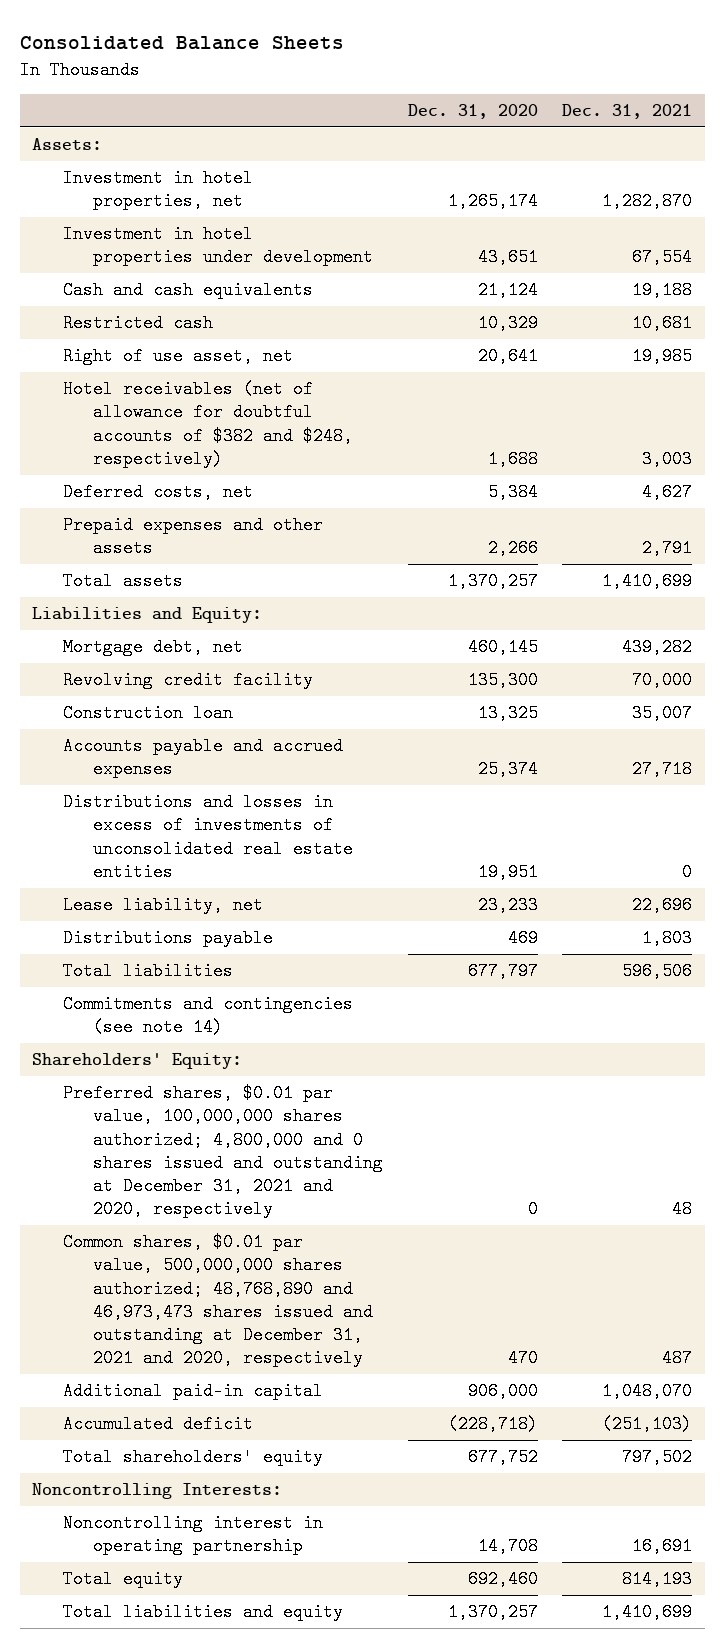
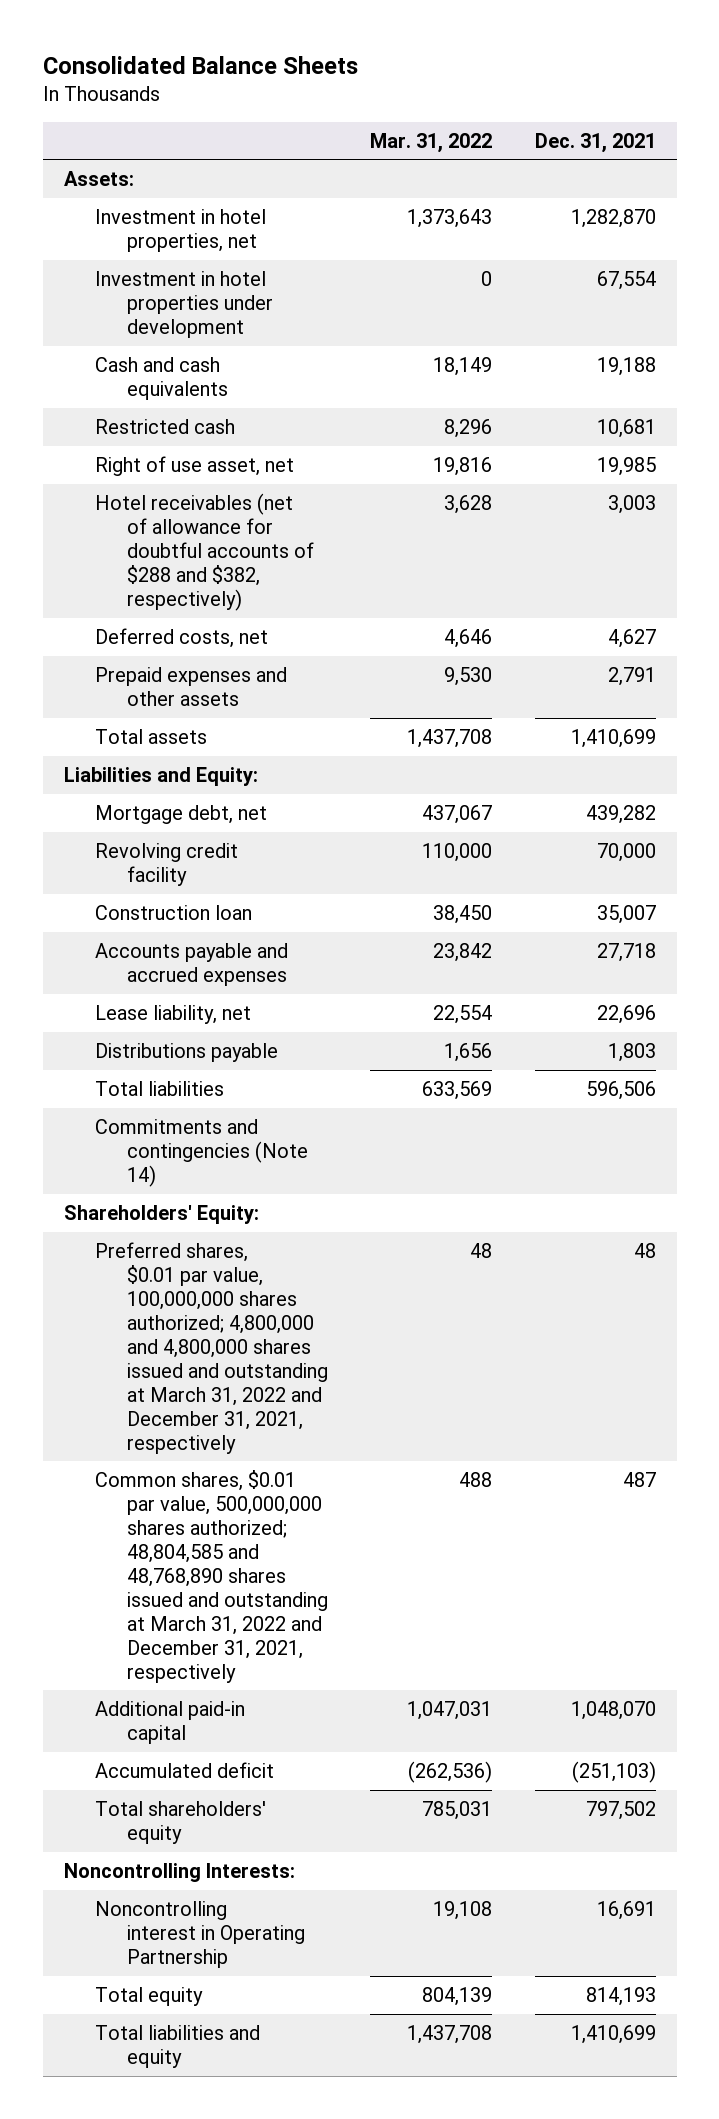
[407,104,538,120] Dec. 31, 2020 -> none
none -> [370,132,493,153] Mar. 31, 2022
[62,380,353,468] Hotel receivables (net of allowance for doubtful accounts of $382 and $248, respectively) -> [95,493,314,611] Hotel receivables (net of allowance for doubtful accounts of $288 and $382, respectively)
[62,793,353,881] Distributions and losses in excess of investments of unconsolidated real estate entities -> none
[62,995,353,1037] Commitments and contingencies (see note 14) -> [95,1119,308,1187] Commitments and contingencies (Note 14)
[62,1084,383,1219] Preferred shares, $0.01 par value, 100,000,000 shares authorized; 4,800,000 and 0 shares issued and outstanding at December 31, 2021 and 2020, respectively -> [95,1242,328,1454] Preferred shares, $0.01 par value, 100,000,000 shares authorized; 4,800,000 and 4,800,000 shares issued and outstanding at March 31, 2022 and December 31, 2021, respectively
[62,1233,373,1368] Common shares, $0.01 par value, 500,000,000 shares authorized; 48,768,890 and 46,973,473 shares issued and outstanding at December 31, 2021 and 2020, respectively -> [95,1470,328,1683] Common shares, $0.01 par value, 500,000,000 shares authorized; 48,804,585 and 48,768,890 shares issued and outstanding at March 31, 2022 and December 31, 2021, respectively
[62,1514,323,1556] Noncontrolling interest in operating partnership -> [95,1901,305,1968] Noncontrolling interest in Operating Partnership

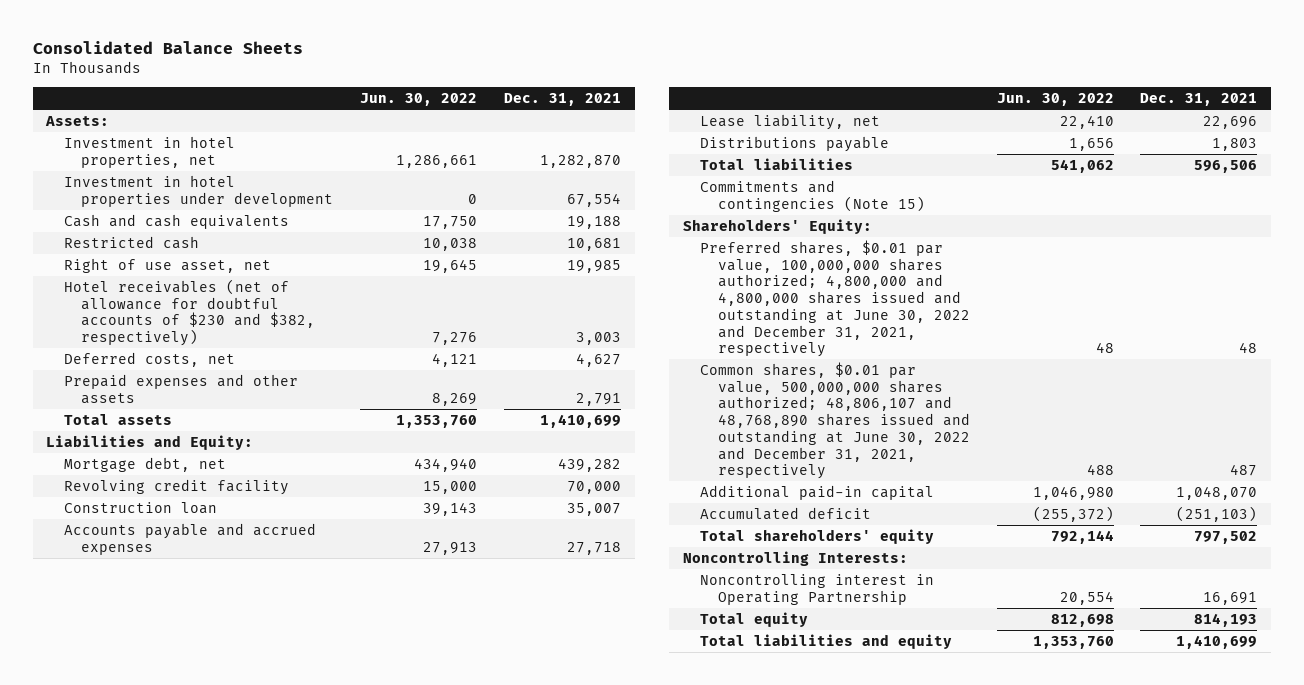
[370,132,493,153] Mar. 31, 2022 -> none
none -> [360,92,478,106] Jun. 30, 2022
[95,493,314,611] Hotel receivables (net of allowance for doubtful accounts of $288 and $382, respectively) -> [63,278,316,347] Hotel receivables (net of allowance for doubtful accounts of $230 and $382, respectively)
[95,1119,308,1187] Commitments and contingencies (Note 14) -> [700,179,925,212] Commitments and contingencies (Note 15)
[95,1242,328,1454] Preferred shares, $0.01 par value, 100,000,000 shares authorized; 4,800,000 and 4,800,000 shares issued and outstanding at March 31, 2022 and December 31, 2021, respectively -> [700,239,970,358] Preferred shares, $0.01 par value, 100,000,000 shares authorized; 4,800,000 and 4,800,000 shares issued and outstanding at June 30, 2022 and December 31, 2021, respectively
[95,1470,328,1683] Common shares, $0.01 par value, 500,000,000 shares authorized; 48,804,585 and 48,768,890 shares issued and outstanding at March 31, 2022 and December 31, 2021, respectively -> [700,361,970,480] Common shares, $0.01 par value, 500,000,000 shares authorized; 48,806,107 and 48,768,890 shares issued and outstanding at June 30, 2022 and December 31, 2021, respectively

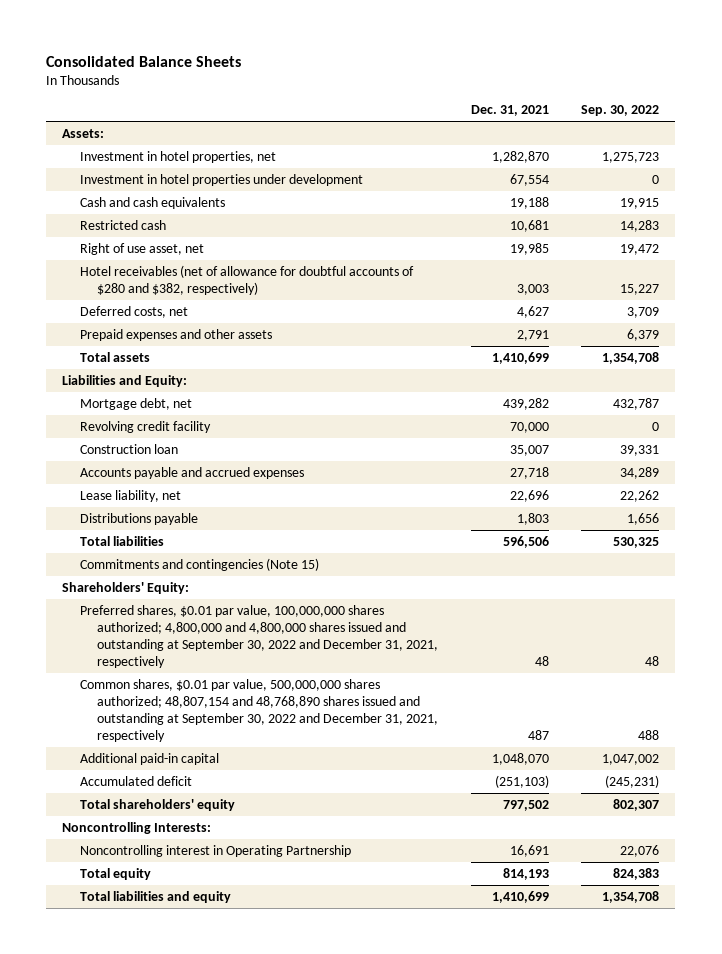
[360,92,478,106] Jun. 30, 2022 -> none
none -> [581,104,660,116] Sep. 30, 2022
[63,278,316,347] Hotel receivables (net of allowance for doubtful accounts of $230 and $382, respectively) -> [79,264,414,295] Hotel receivables (net of allowance for doubtful accounts of $280 and $382, respectively)
[700,239,970,358] Preferred shares, $0.01 par value, 100,000,000 shares authorized; 4,800,000 and 4,800,000 shares issued and outstanding at June 30, 2022 and December 31, 2021, respectively -> [79,604,439,668] Preferred shares, $0.01 par value, 100,000,000 shares authorized; 4,800,000 and 4,800,000 shares issued and outstanding at September 30, 2022 and December 31, 2021, respectively
[700,361,970,480] Common shares, $0.01 par value, 500,000,000 shares authorized; 48,806,107 and 48,768,890 shares issued and outstanding at June 30, 2022 and December 31, 2021, respectively -> [79,678,439,742] Common shares, $0.01 par value, 500,000,000 shares authorized; 48,807,154 and 48,768,890 shares issued and outstanding at September 30, 2022 and December 31, 2021, respectively

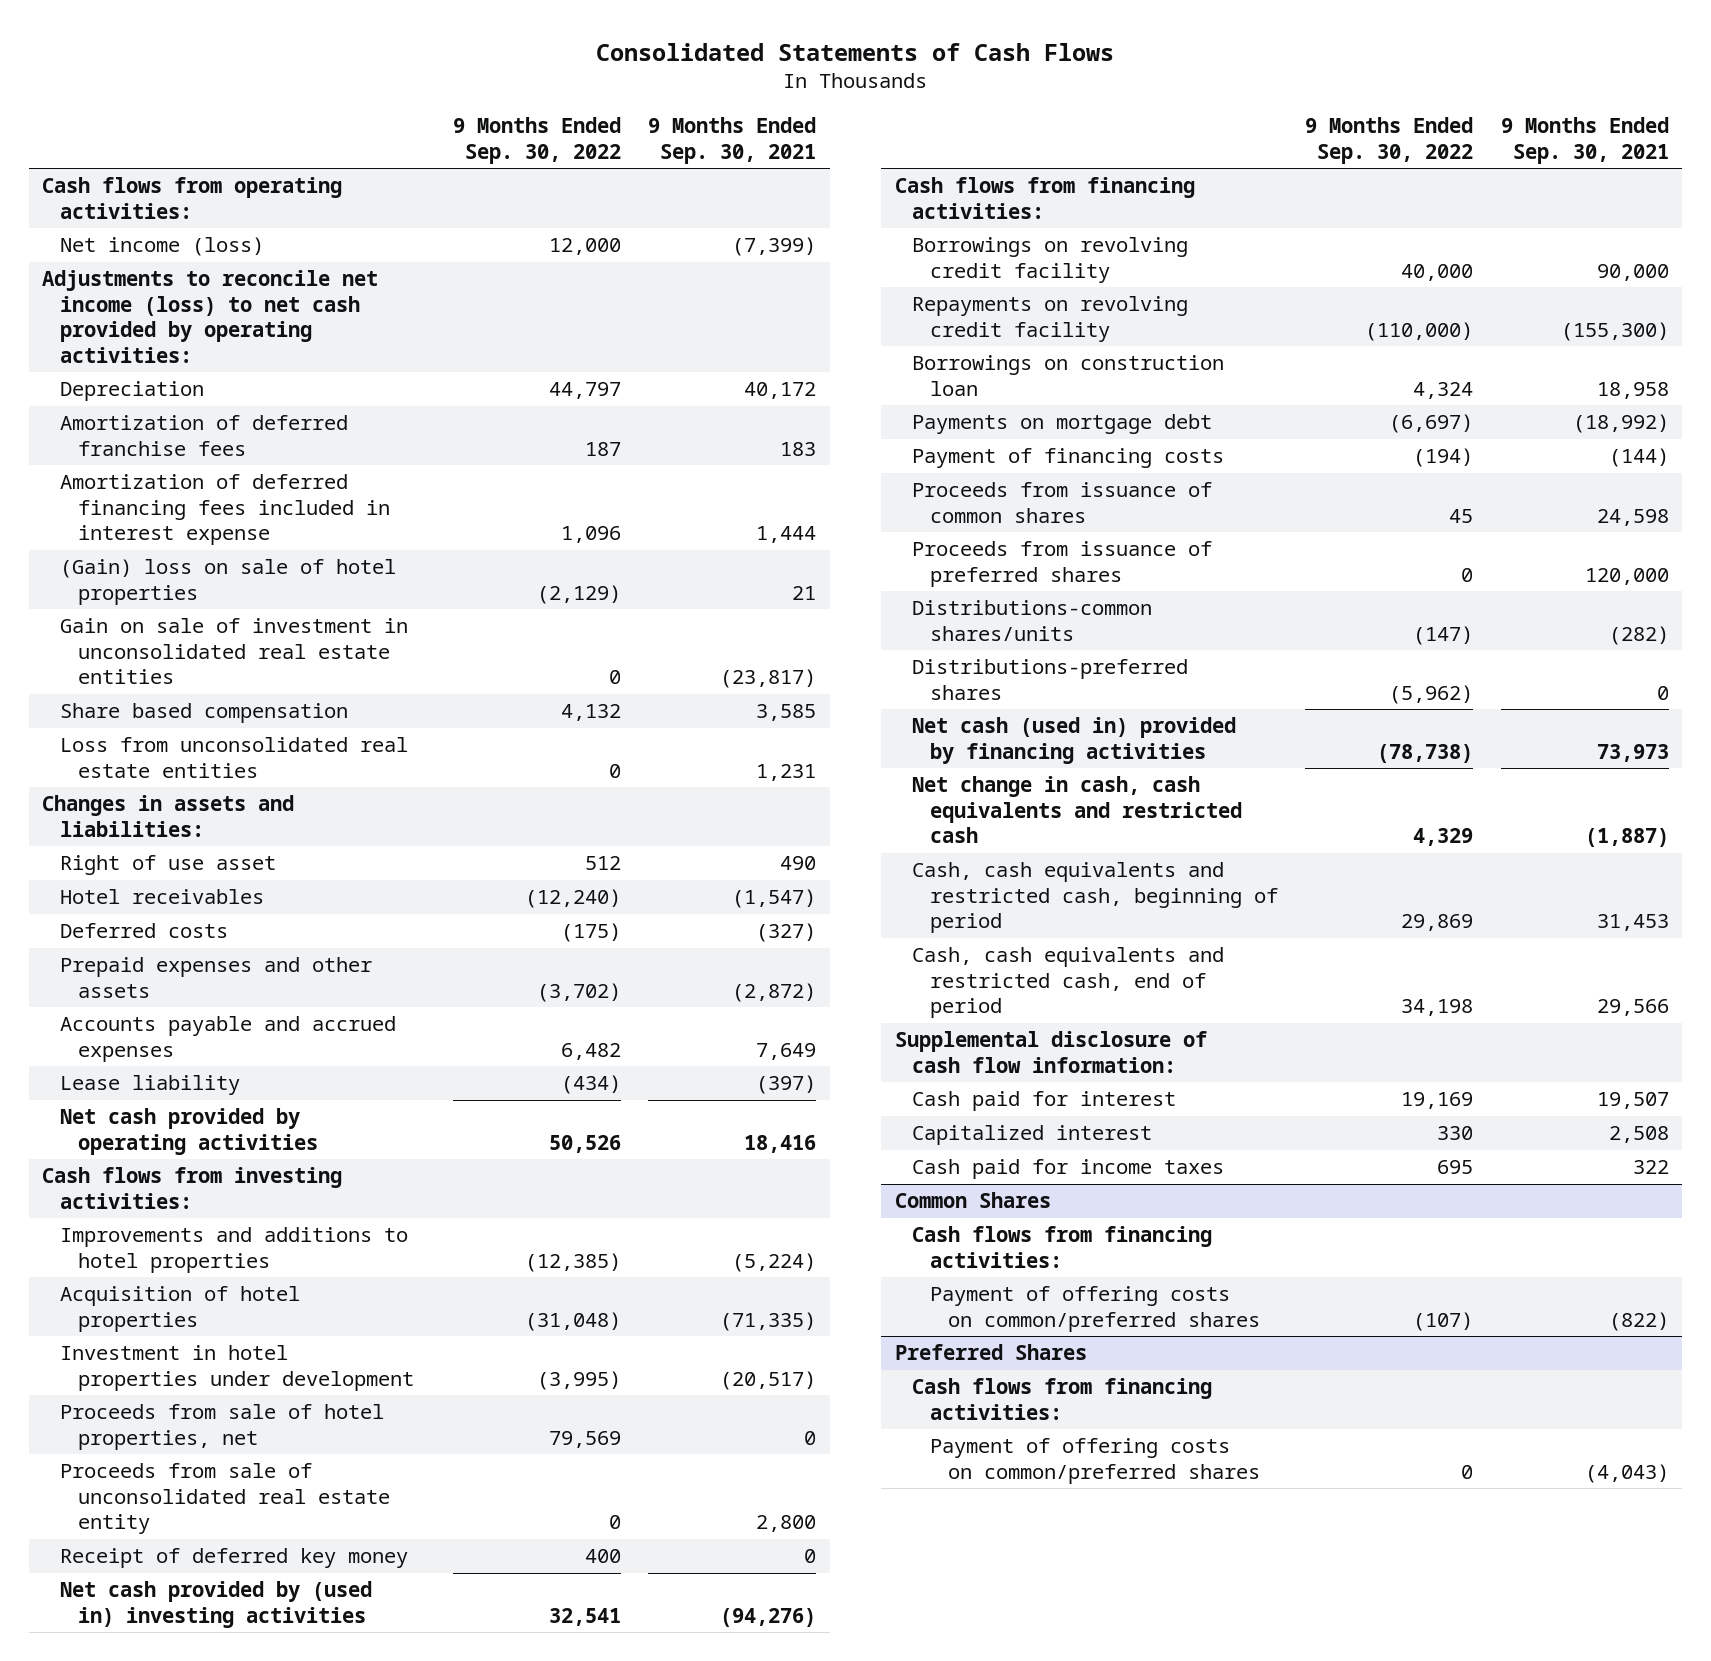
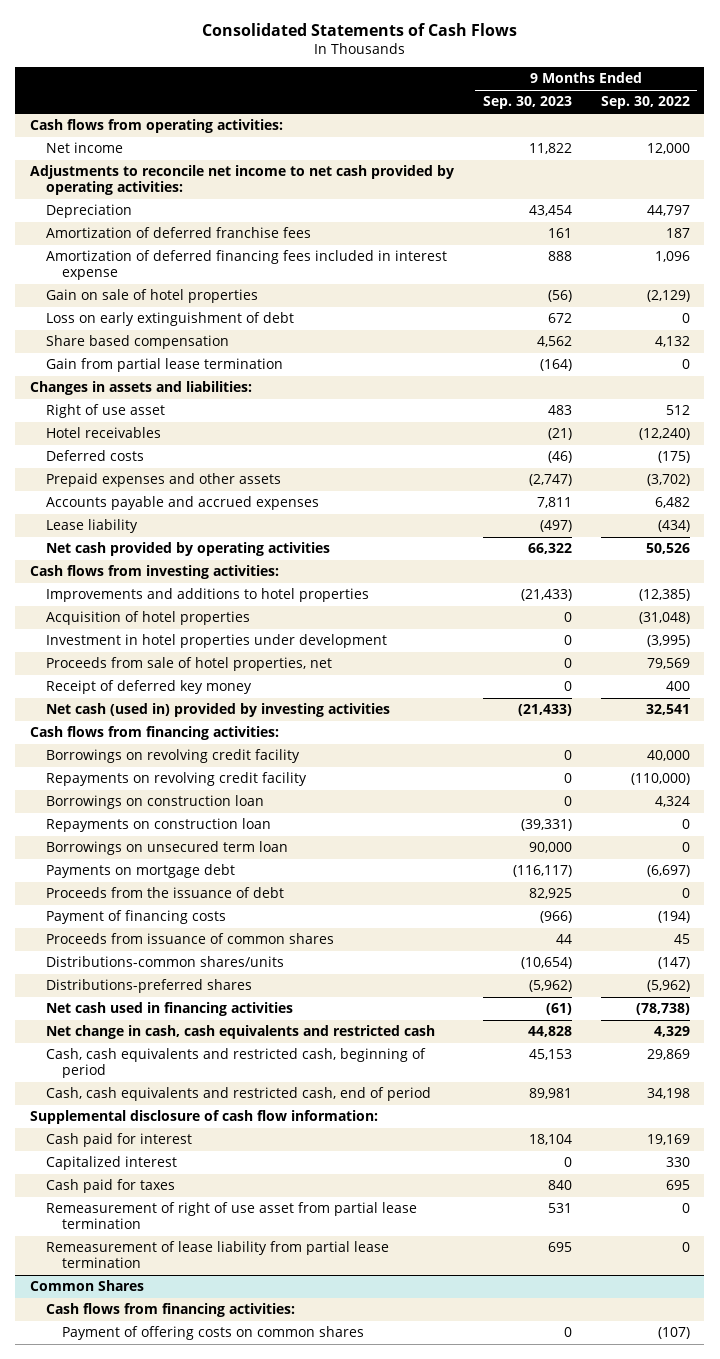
[648,117,817,164] 9 Months Ended Sep. 30, 2021 -> none
none -> [482,96,572,110] Sep. 30, 2023
[60,237,265,257] Net income (loss) -> [45,142,123,154] Net income
[42,270,379,363] Adjustments to reconcile net income (loss) to net cash provided by operating activities: -> [29,165,454,196] Adjustments to reconcile net income to net cash provided by operating activities:
[60,618,409,685] Gain on sale of investment in unconsolidated real estate entities -> none
[60,559,397,605] (Gain) loss on sale of hotel properties -> [45,289,258,304] Gain on sale of hotel properties
none -> [45,312,294,327] Loss on early extinguishment of debt
[60,737,409,778] Loss from unconsolidated real estate entities -> none
none -> [45,358,283,373] Gain from partial lease termination
[60,1463,391,1535] Proceeds from sale of unconsolidated real estate entity -> none
[60,1581,373,1628] Net cash provided by (used in) investing activities -> [45,703,390,718] Net cash (used in) provided by investing activities
none -> [45,818,271,833] Repayments on construction loan
none -> [45,841,288,856] Borrowings on unsecured term loan
none -> [45,887,284,899] Proceeds from the issuance of debt
[912,541,1213,587] Proceeds from issuance of preferred shares -> none
[912,717,1237,764] Net cash (used in) provided by financing activities -> [45,1002,293,1017] Net cash used in financing activities
[912,1159,1225,1180] Cash paid for income taxes -> [45,1179,175,1194] Cash paid for taxes
none -> [45,1202,417,1230] Remeasurement of right of use asset from partial lease termination
none -> [45,1241,389,1269] Remeasurement of lease liability from partial lease termination
[894,1344,1087,1361] Preferred Shares -> none
[912,1378,1213,1420] Cash flows from financing activities: -> none
[930,1438,1261,1484] Payment of offering costs on common/preferred shares -> none
[930,1286,1261,1332] Payment of offering costs on common/preferred shares -> [62,1326,365,1341] Payment of offering costs on common shares

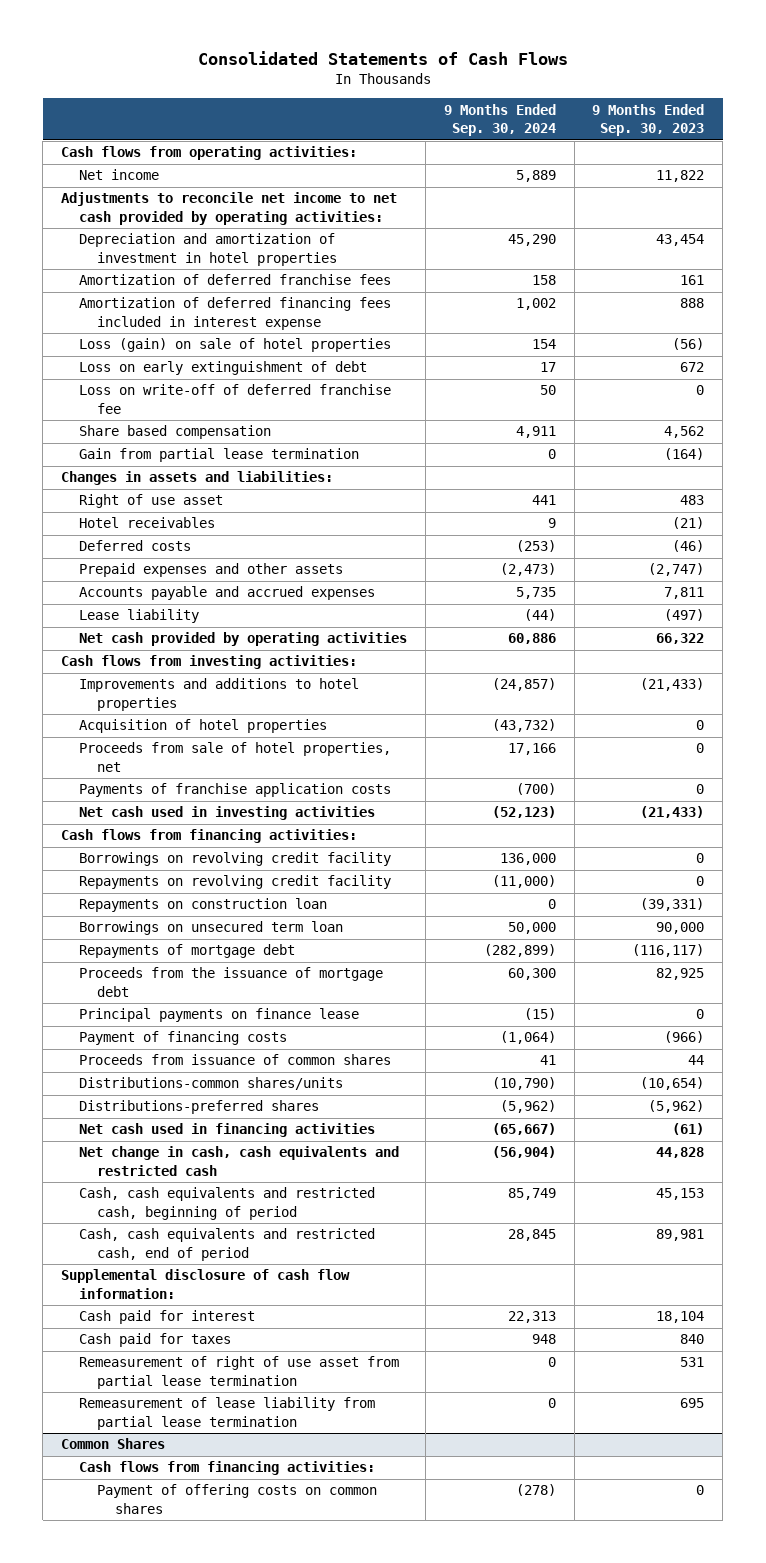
[600,96,690,110] Sep. 30, 2022 -> none
none -> [443,103,556,137] 9 Months Ended Sep. 30, 2024
[45,204,132,219] Depreciation -> [79,233,338,266] Depreciation and amortization of investment in hotel properties
[45,289,258,304] Gain on sale of hotel properties -> [79,338,392,353] Loss (gain) on sale of hotel properties
none -> [79,384,392,414] Loss on write-off of deferred franchise fee
[45,634,387,649] Investment in hotel properties under development -> none
[45,680,252,695] Receipt of deferred key money -> none
none -> [79,783,392,798] Payments of franchise application costs
[45,703,390,718] Net cash (used in) provided by investing activities -> [79,806,376,821] Net cash used in investing activities
[45,795,264,810] Borrowings on construction loan -> none
[45,864,235,879] Payments on mortgage debt -> [79,944,296,959] Repayments of mortgage debt
[45,887,284,899] Proceeds from the issuance of debt -> [79,967,384,997] Proceeds from the issuance of mortgage debt
none -> [79,1008,360,1023] Principal payments on finance lease
[45,1156,177,1171] Capitalized interest -> none

